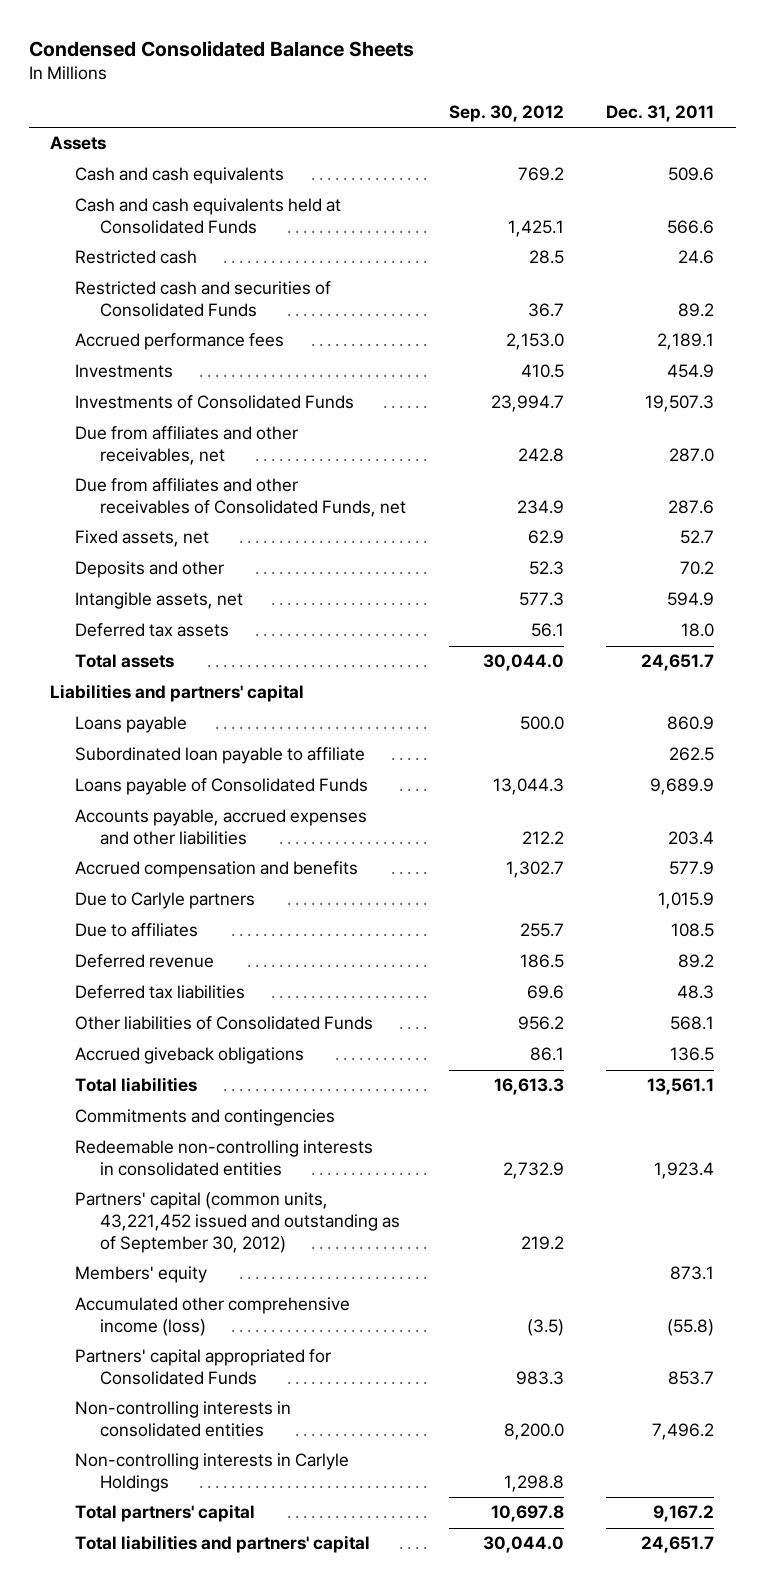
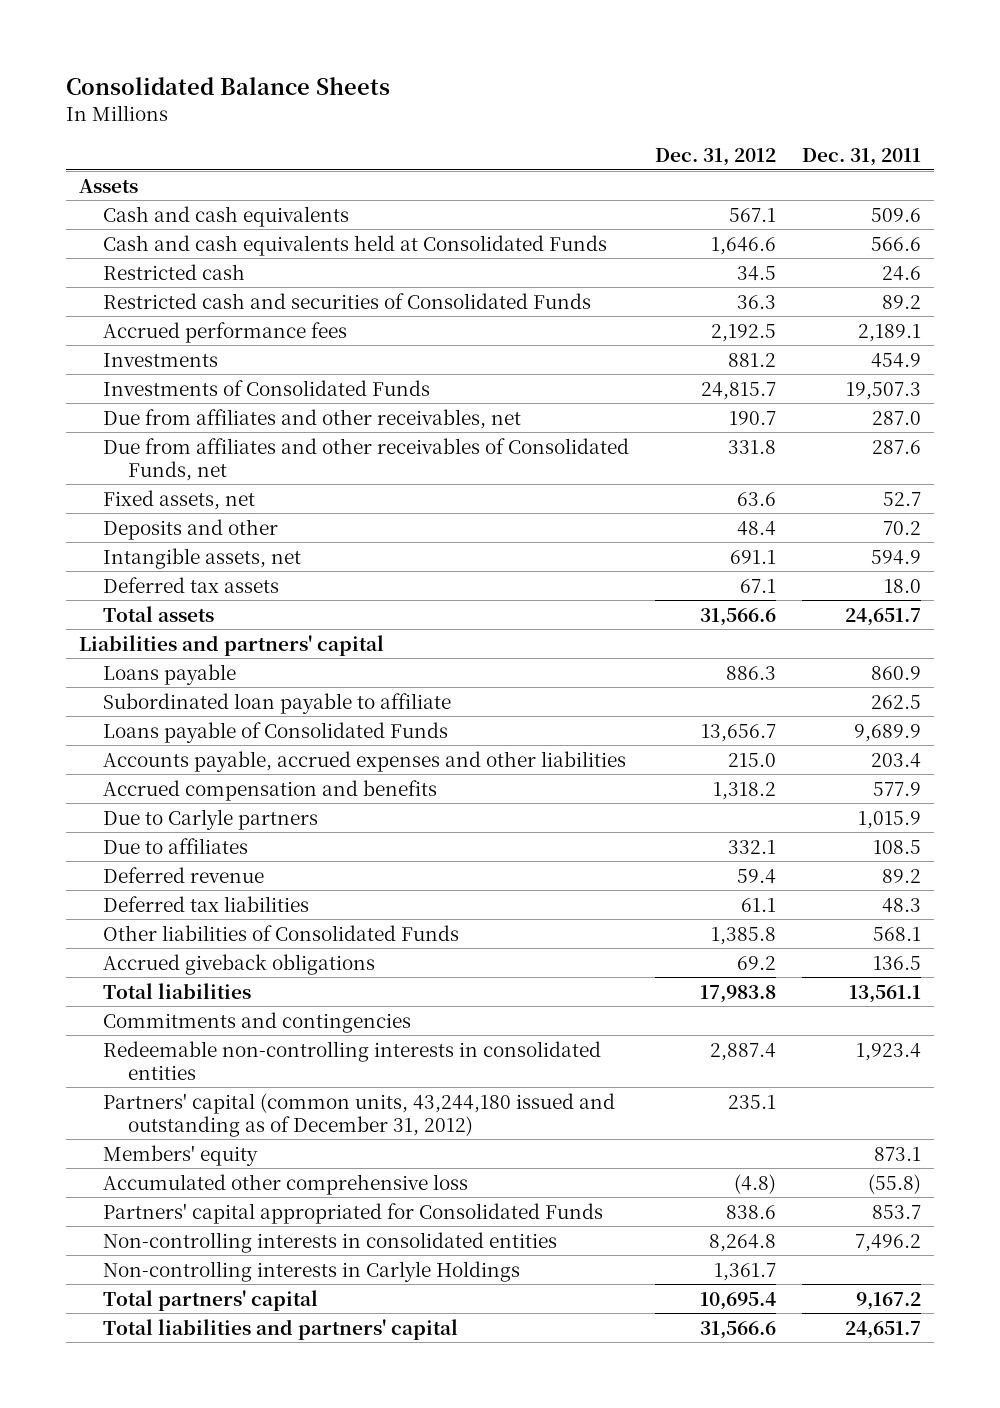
[28,40,414,57] Condensed Consolidated Balance Sheets -> [66,77,391,96] Consolidated Balance Sheets
[448,104,564,122] Sep. 30, 2012 -> none
none -> [655,147,777,166] Dec. 31, 2012
[75,1192,401,1254] Partners' capital (common units, 43,221,452 issued and outstanding as of September 30, 2012) -> [103,1092,616,1137] Partners' capital (common units, 43,244,180 issued and outstanding as of December 31, 2012)
[75,1297,351,1337] Accumulated other comprehensive income (loss) -> [103,1173,469,1195] Accumulated other comprehensive loss

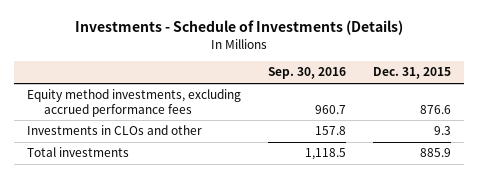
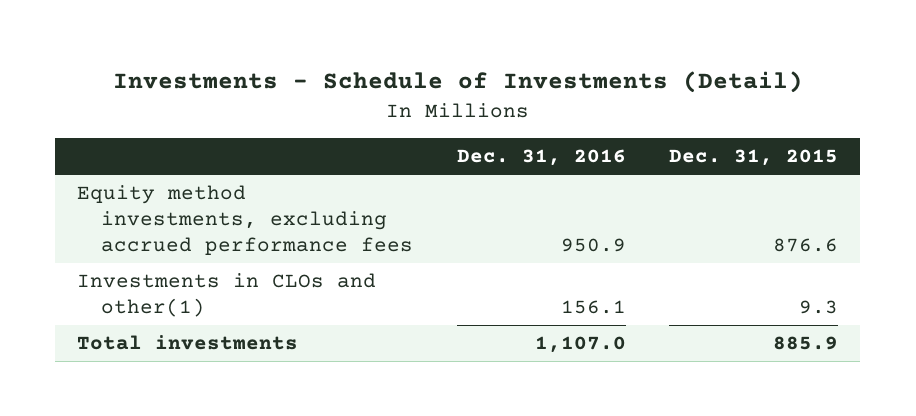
[74,20,403,36] Investments - Schedule of Investments (Details) -> [112,71,803,94] Investments - Schedule of Investments (Detail)
[267,67,346,80] Sep. 30, 2016 -> none
none -> [456,149,626,167] Dec. 31, 2016
[26,125,202,136] Investments in CLOs and other -> [77,273,377,318] Investments in CLOs and other(1)

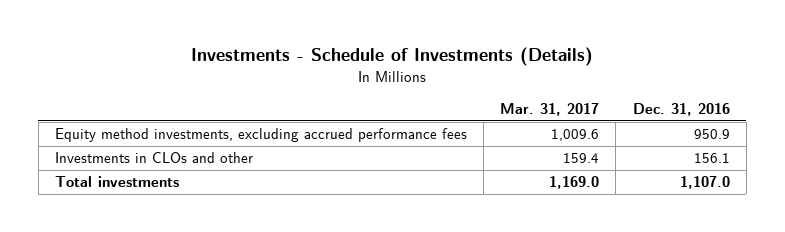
[112,71,803,94] Investments - Schedule of Investments (Detail) -> [191,47,594,67] Investments - Schedule of Investments (Details)
[669,149,839,167] Dec. 31, 2015 -> none
none -> [500,103,600,117] Mar. 31, 2017
[77,273,377,318] Investments in CLOs and other(1) -> [54,152,253,164] Investments in CLOs and other

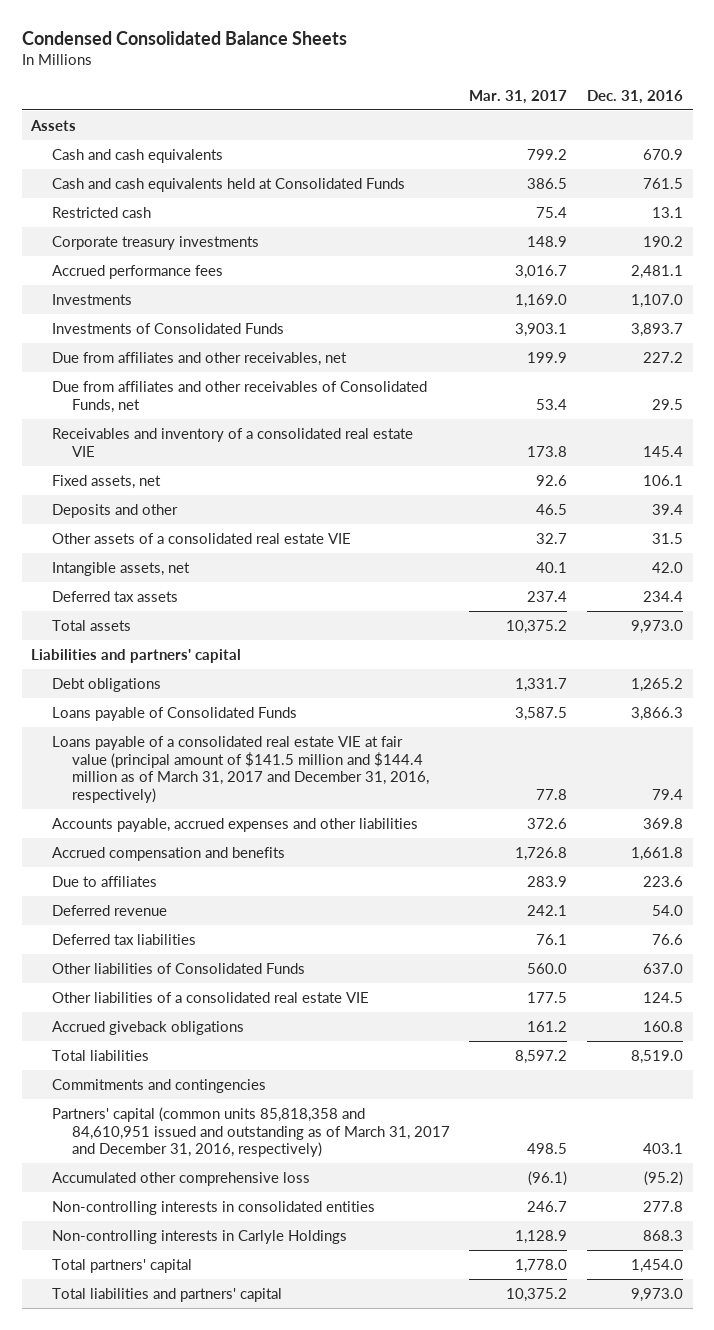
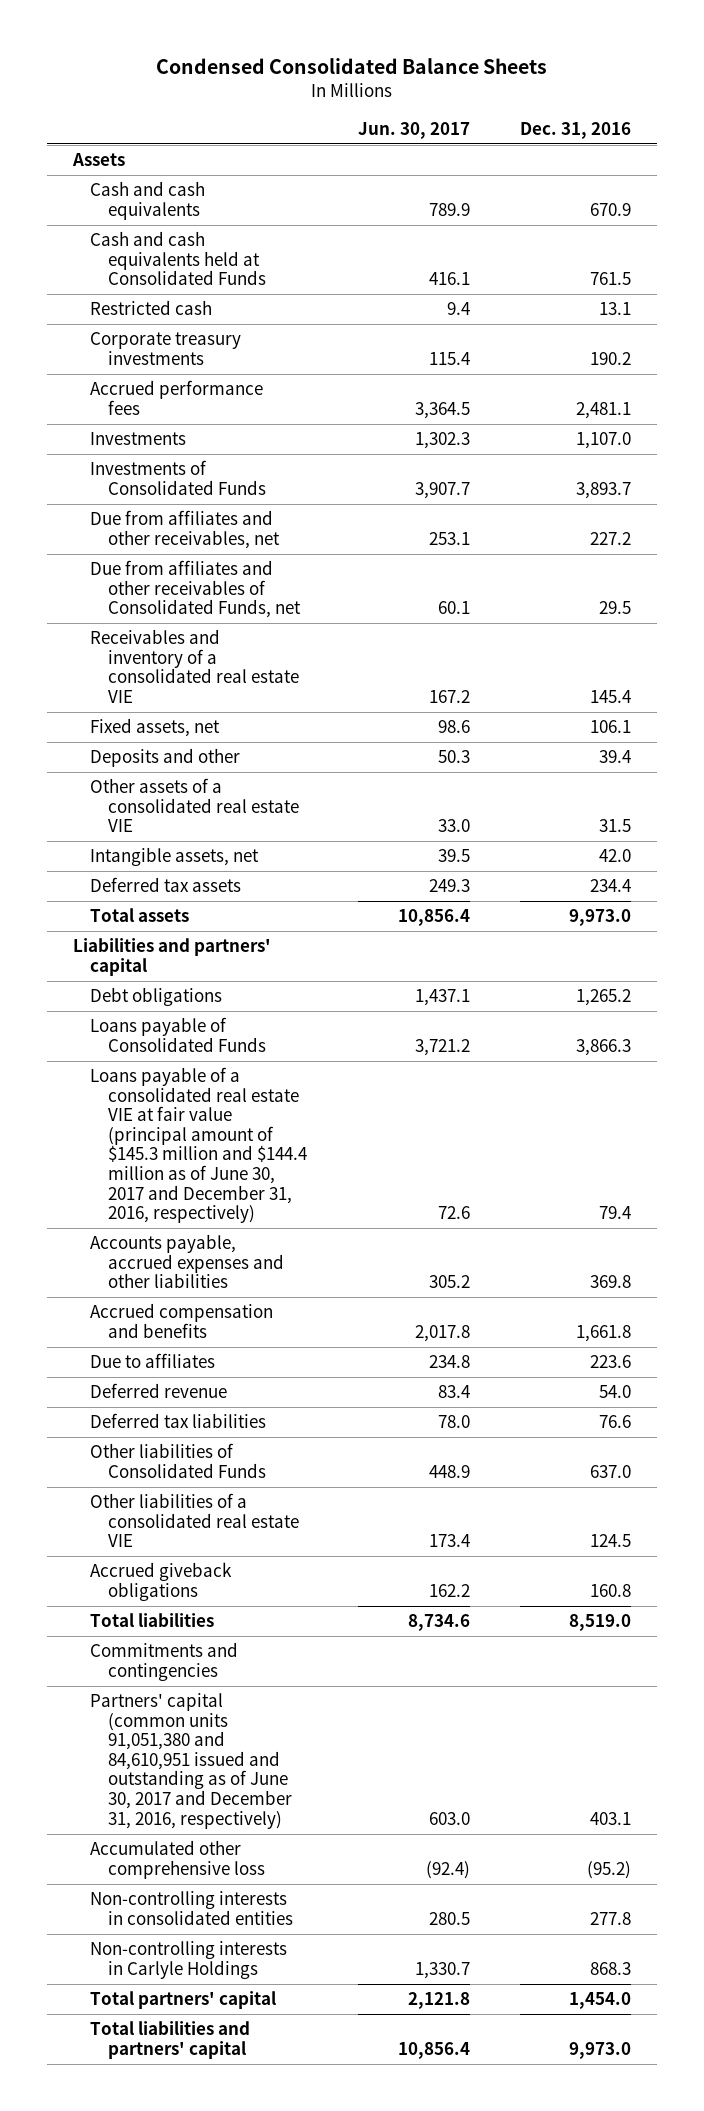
[469,89,568,104] Mar. 31, 2017 -> none
none -> [357,121,470,139] Jun. 30, 2017
[51,736,429,803] Loans payable of a consolidated real estate VIE at fair value (principal amount of $141.5 million and $144.4 million as of March 31, 2017 and December 31, 2016, respectively) -> [90,1067,308,1224] Loans payable of a consolidated real estate VIE at fair value (principal amount of $145.3 million and $144.4 million as of June 30, 2017 and December 31, 2016, respectively)
[51,1107,450,1158] Partners' capital (common units 85,818,358 and 84,610,951 issued and outstanding as of March 31, 2017 and December 31, 2016, respectively) -> [90,1693,293,1829] Partners' capital (common units 91,051,380 and 84,610,951 issued and outstanding as of June 30, 2017 and December 31, 2016, respectively)

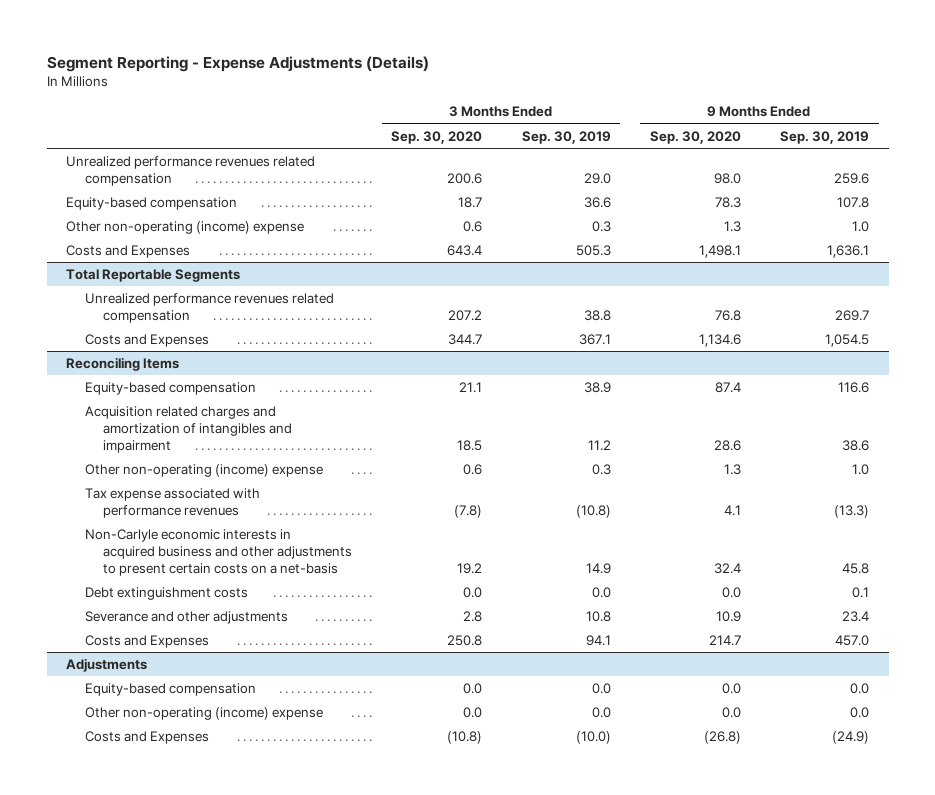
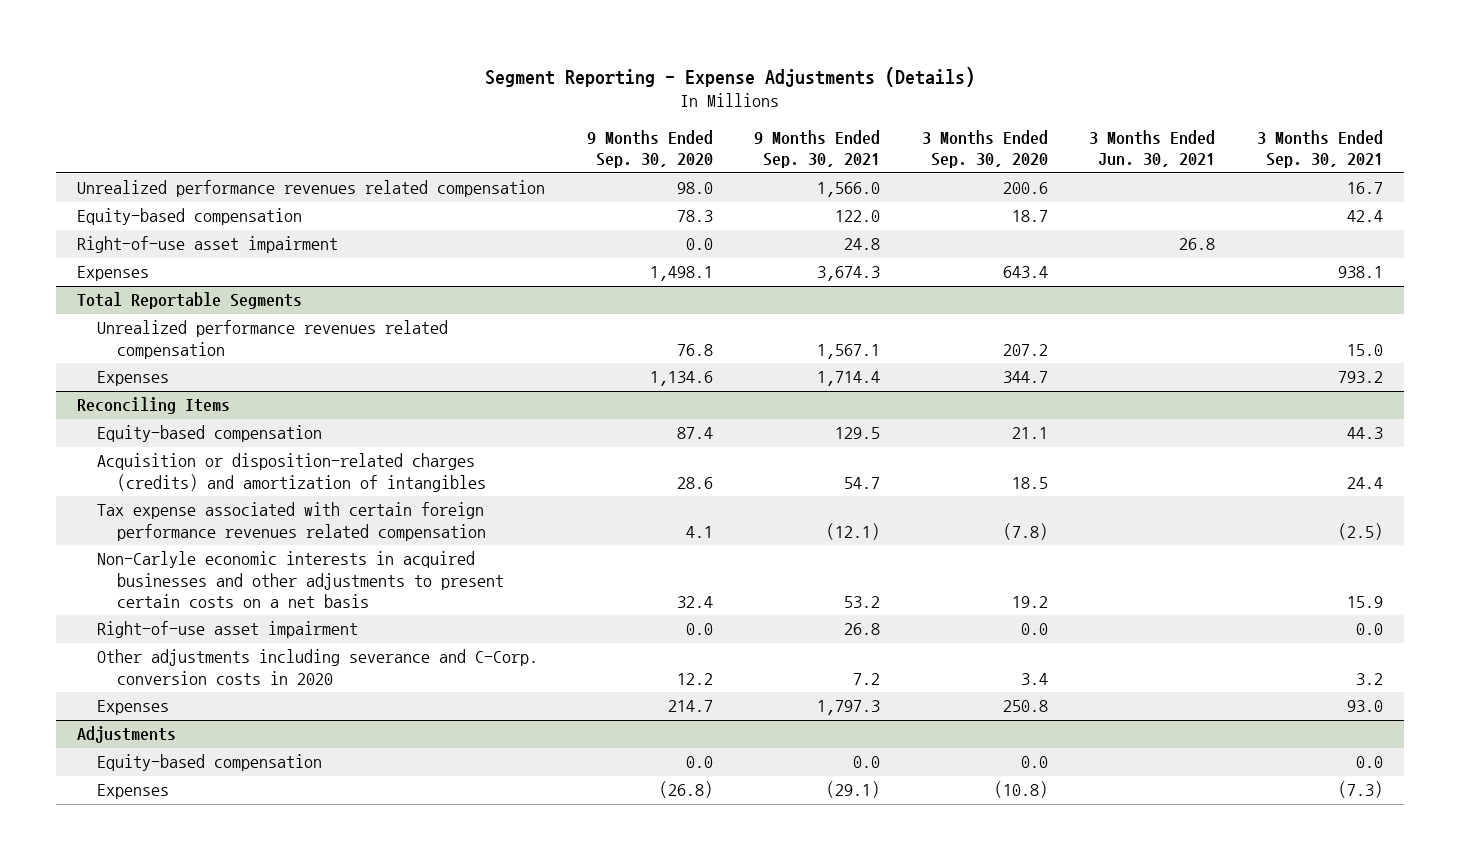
[521,130,611,144] Sep. 30, 2019 -> none
[780,130,870,144] Sep. 30, 2019 -> none
none -> [754,129,881,169] 9 Months Ended Sep. 30, 2021
none -> [1089,129,1216,168] 3 Months Ended Jun. 30, 2021
none -> [1256,129,1383,169] 3 Months Ended Sep. 30, 2021
[66,220,305,234] Other non-operating (income) expense -> none
none -> [77,236,339,254] Right-of-use asset impairment
[66,244,191,258] Costs and Expenses -> [77,266,150,282] Expenses
[84,333,209,347] Costs and Expenses -> [97,371,170,387] Expenses
[84,463,323,477] Other non-operating (income) expense -> none
[84,586,248,600] Debt extinguishment costs -> none
[84,405,293,453] Acquisition related charges and amortization of intangibles and impairment -> [97,453,487,492] Acquisition or disposition-related charges (credits) and amortization of intangibles
[84,487,260,518] Tax expense associated with performance revenues -> [97,502,487,541] Tax expense associated with certain foreign performance revenues related compensation
[84,528,353,576] Non-Carlyle economic interests in acquired business and other adjustments to present certain costs on a net-basis -> [97,551,505,609] Non-Carlyle economic interests in acquired businesses and other adjustments to present certain costs on a net basis
none -> [97,621,359,639] Right-of-use asset impairment
[84,610,288,624] Severance and other adjustments -> [97,649,539,685] Other adjustments including severance and C-Corp. conversion costs in 2020
[463,610,483,622] 2.8 -> [1020,672,1048,685] 3.4
[715,610,741,622] 10.9 -> [676,672,713,685] 12.2
[84,634,209,648] Costs and Expenses -> [97,700,170,716] Expenses
[84,706,323,720] Other non-operating (income) expense -> none
[84,730,209,744] Costs and Expenses -> [97,784,170,800] Expenses

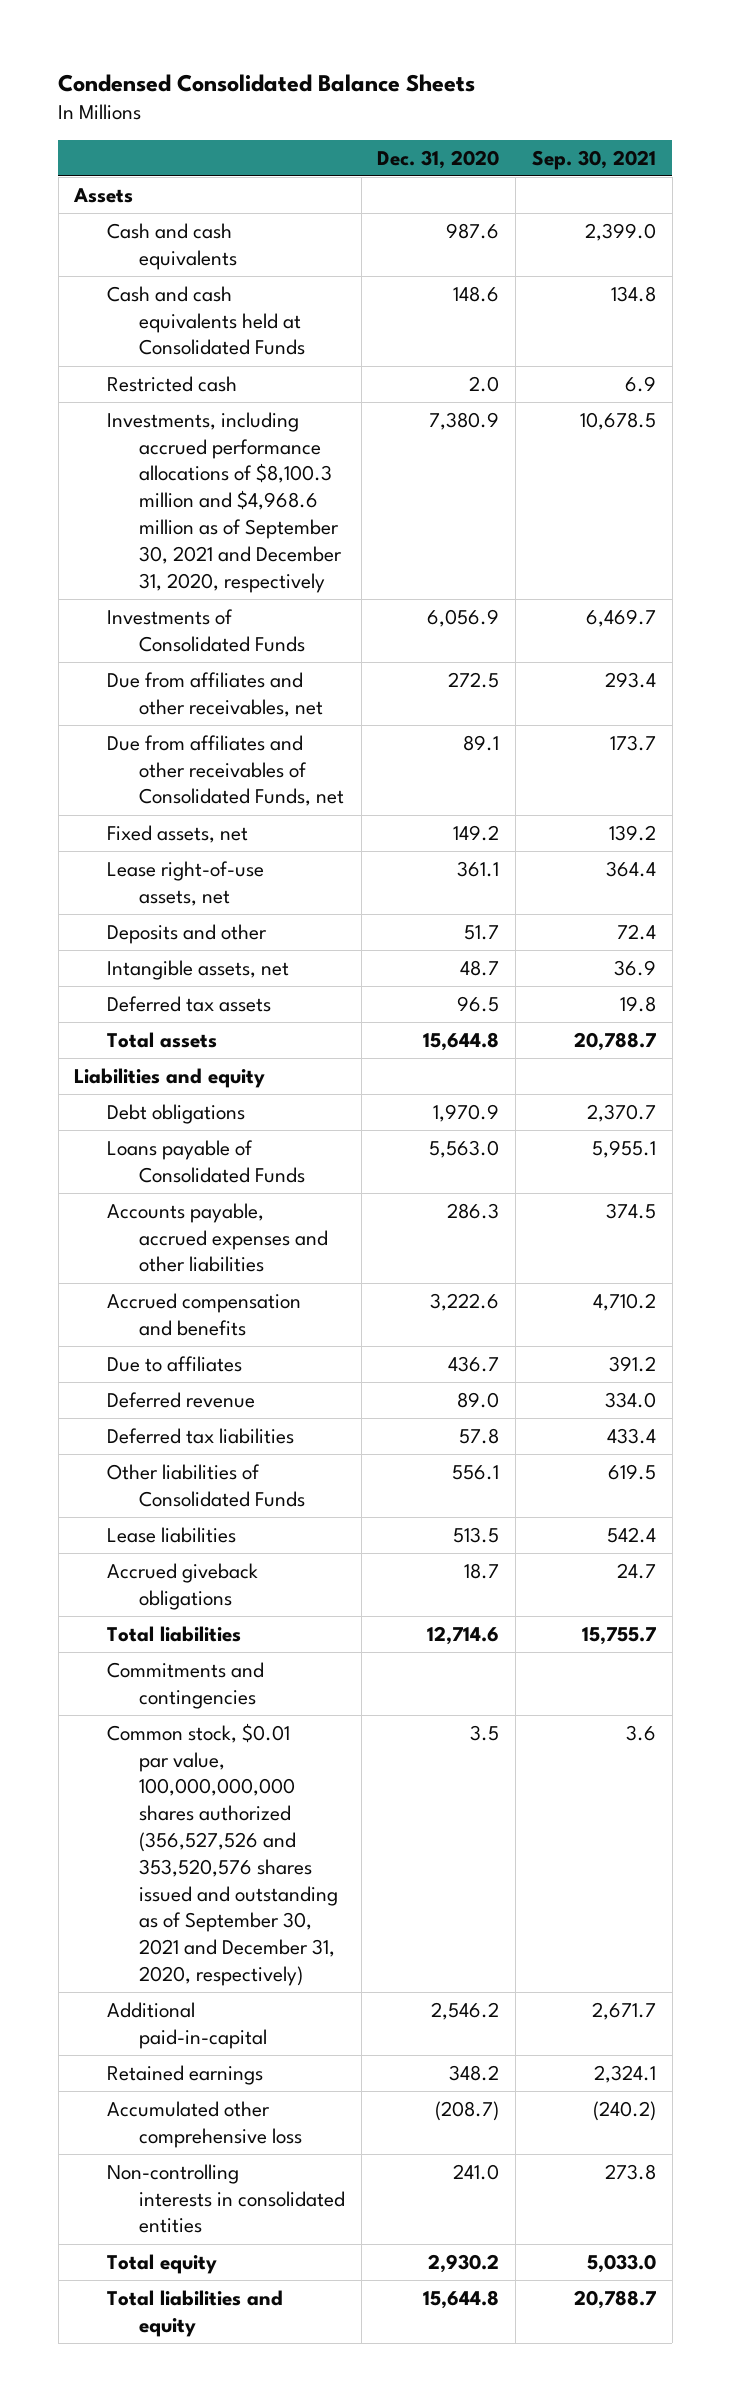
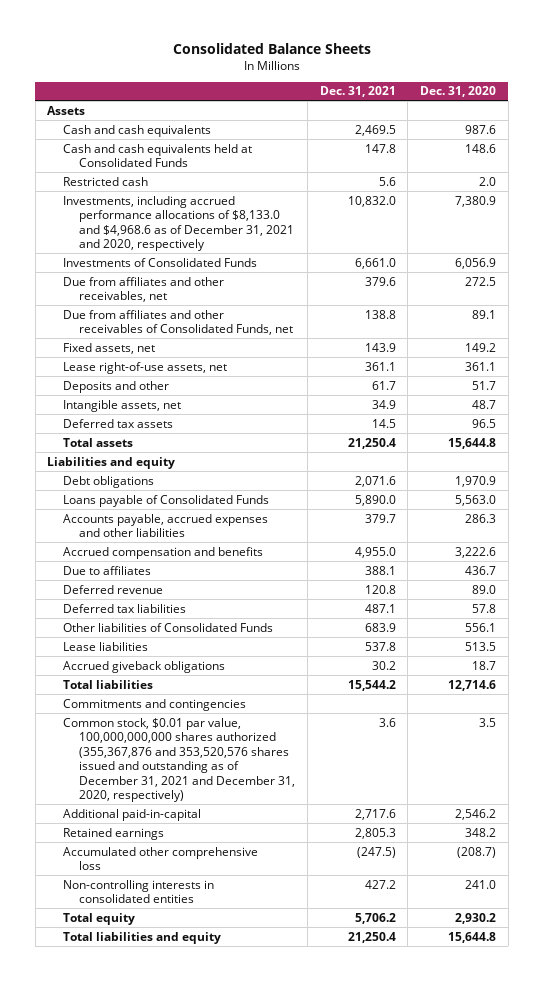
[58,73,476,92] Condensed Consolidated Balance Sheets -> [172,42,371,54] Consolidated Balance Sheets
[531,149,656,170] Sep. 30, 2021 -> none
none -> [319,86,396,98] Dec. 31, 2021
[106,411,343,593] Investments, including accrued performance allocations of $8,100.3 million and $4,968.6 million as of September 30, 2021 and December 31, 2020, respectively -> [63,195,294,252] Investments, including accrued performance allocations of $8,133.0 and $4,968.6 as of December 31, 2021 and 2020, respectively
[106,1722,339,1986] Common stock, $0.01 par value, 100,000,000,000 shares authorized (356,527,526 and 353,520,576 shares issued and outstanding as of September 30, 2021 and December 31, 2020, respectively) -> [63,717,295,803] Common stock, $0.01 par value, 100,000,000,000 shares authorized (355,367,876 and 353,520,576 shares issued and outstanding as of December 31, 2021 and December 31, 2020, respectively)

